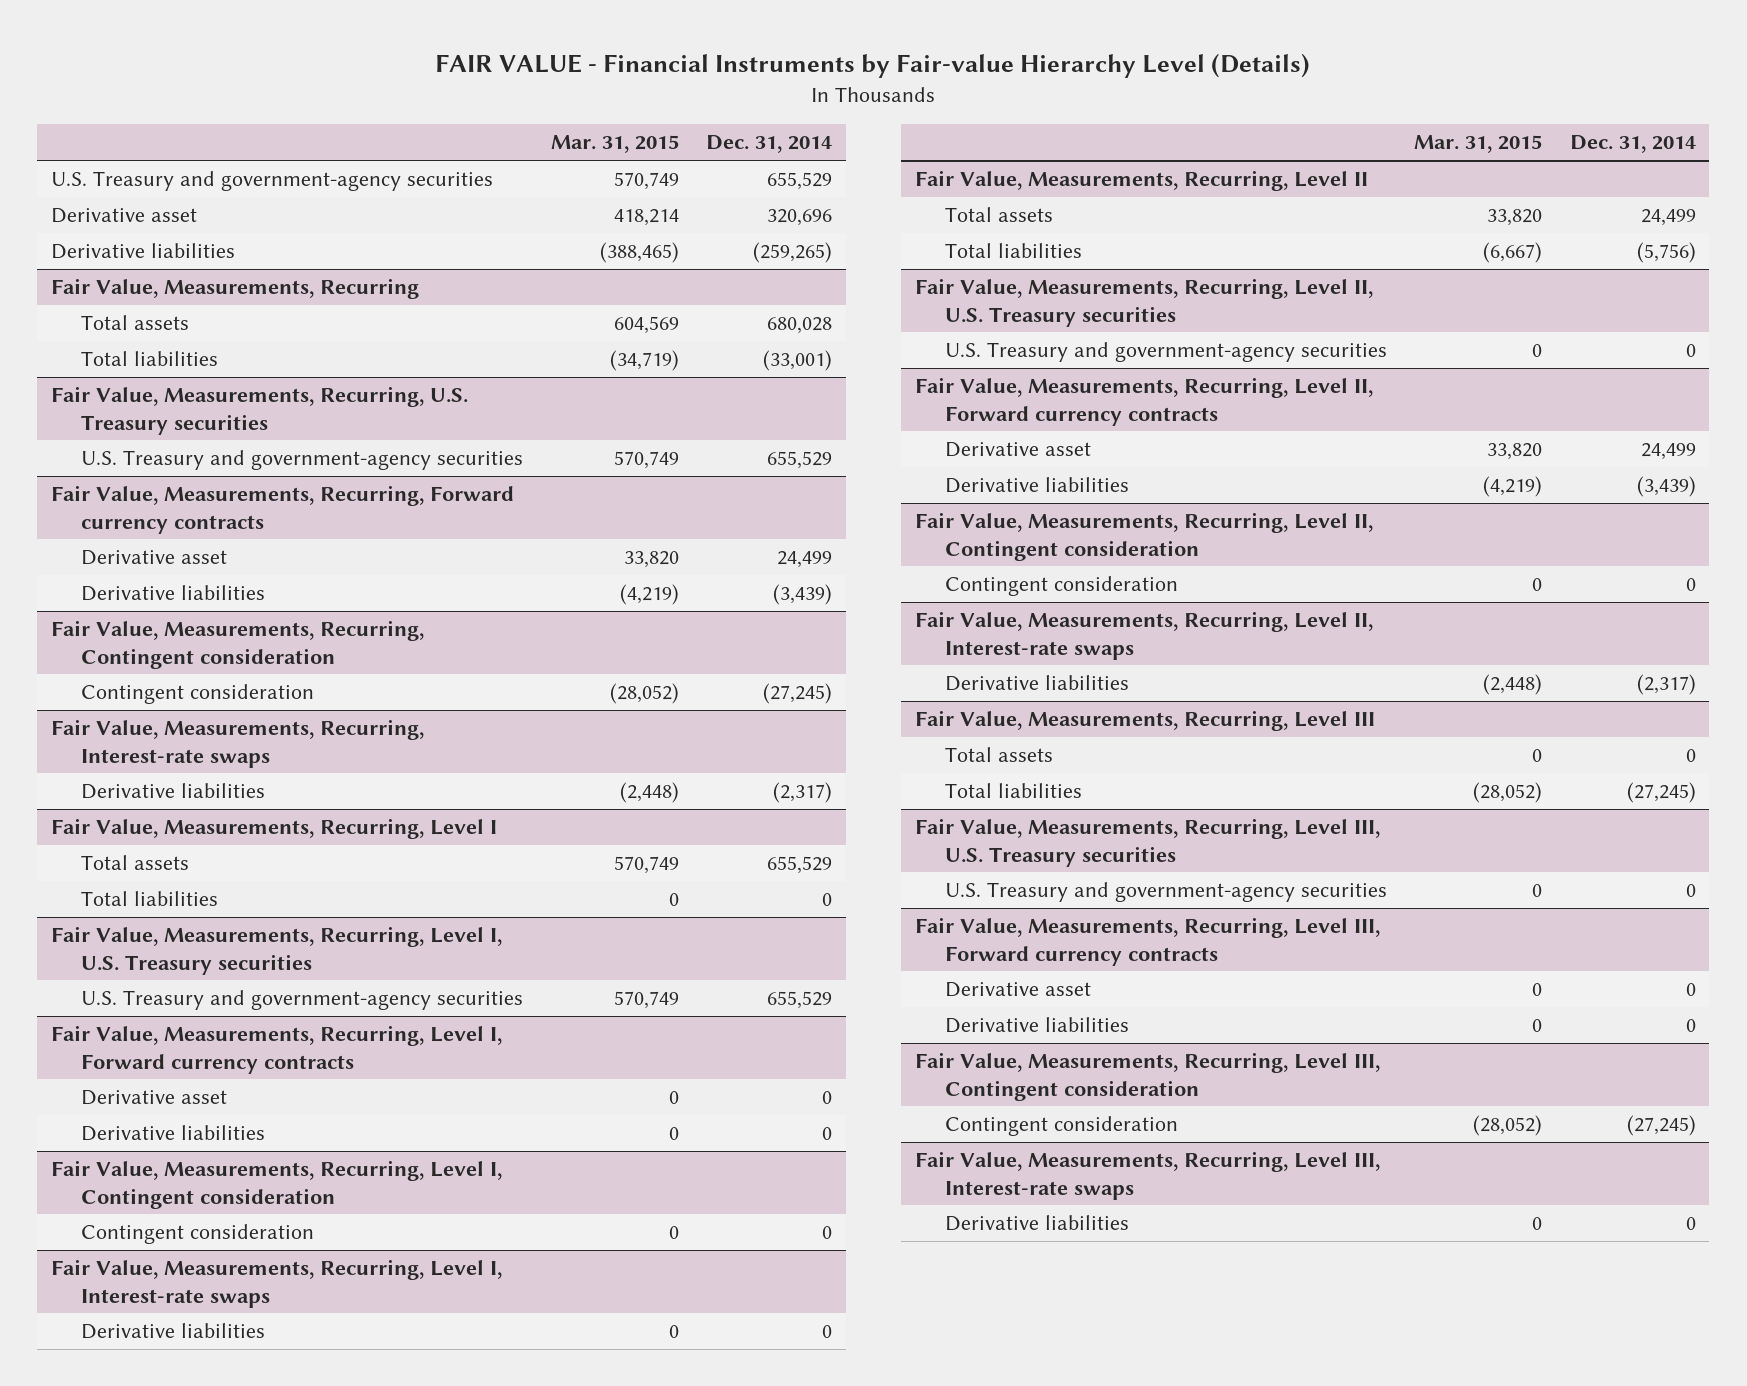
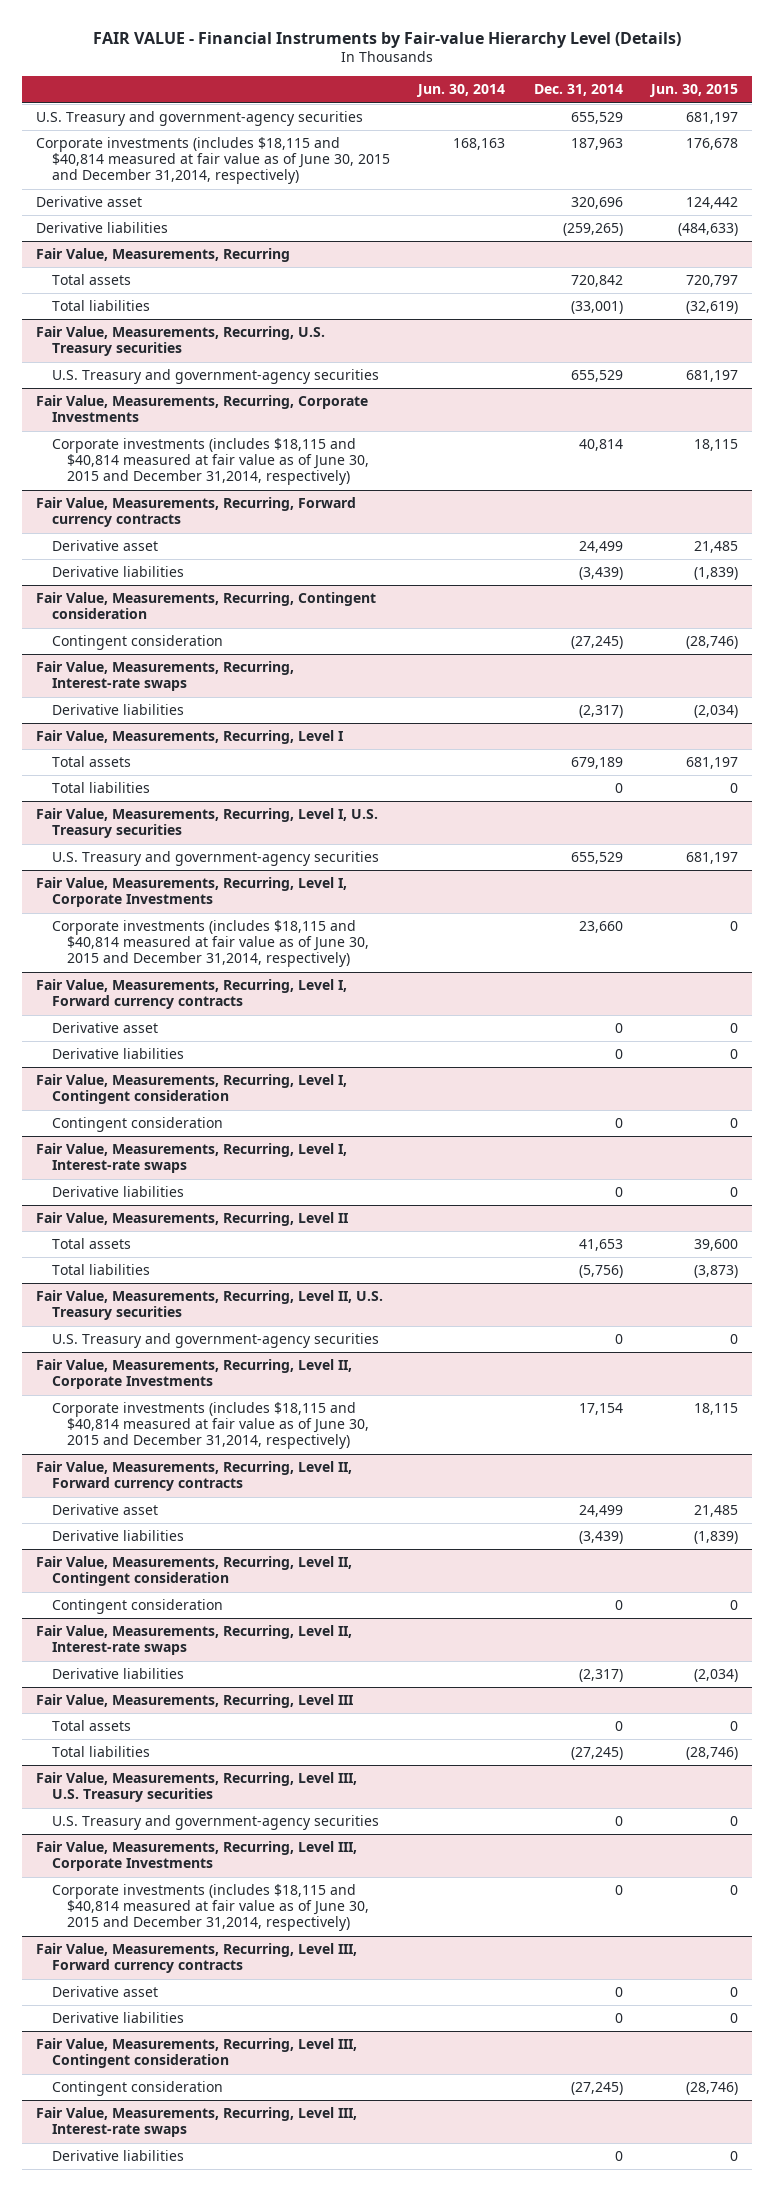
[550,135,679,154] Mar. 31, 2015 -> none
none -> [416,84,506,98] Jun. 30, 2014
none -> [649,84,739,98] Jun. 30, 2015
none -> [36,137,390,185] Corporate investments (includes $18,115 and $40,814 measured at fair value as of June 30, 2015 and December 31,2014, respectively)
[766,317,832,335] 680,028 -> [570,275,623,288] 720,842
none -> [36,395,369,423] Fair Value, Measurements, Recurring, Corporate Investments
none -> [51,438,369,486] Corporate investments (includes $18,115 and $40,814 measured at fair value as of June 30, 2015 and December 31,2014, respectively)
[766,856,832,875] 655,529 -> [570,757,623,770] 679,189
none -> [36,877,348,908] Fair Value, Measurements, Recurring, Level I, Corporate Investments
none -> [51,920,369,968] Corporate investments (includes $18,115 and $40,814 measured at fair value as of June 30, 2015 and December 31,2014, respectively)
[1640,209,1696,227] 24,499 -> [578,1239,623,1252] 41,653
none -> [36,1359,353,1390] Fair Value, Measurements, Recurring, Level II, Corporate Investments
none -> [51,1402,369,1450] Corporate investments (includes $18,115 and $40,814 measured at fair value as of June 30, 2015 and December 31,2014, respectively)
none -> [36,1841,358,1872] Fair Value, Measurements, Recurring, Level III, Corporate Investments
none -> [51,1884,369,1932] Corporate investments (includes $18,115 and $40,814 measured at fair value as of June 30, 2015 and December 31,2014, respectively)

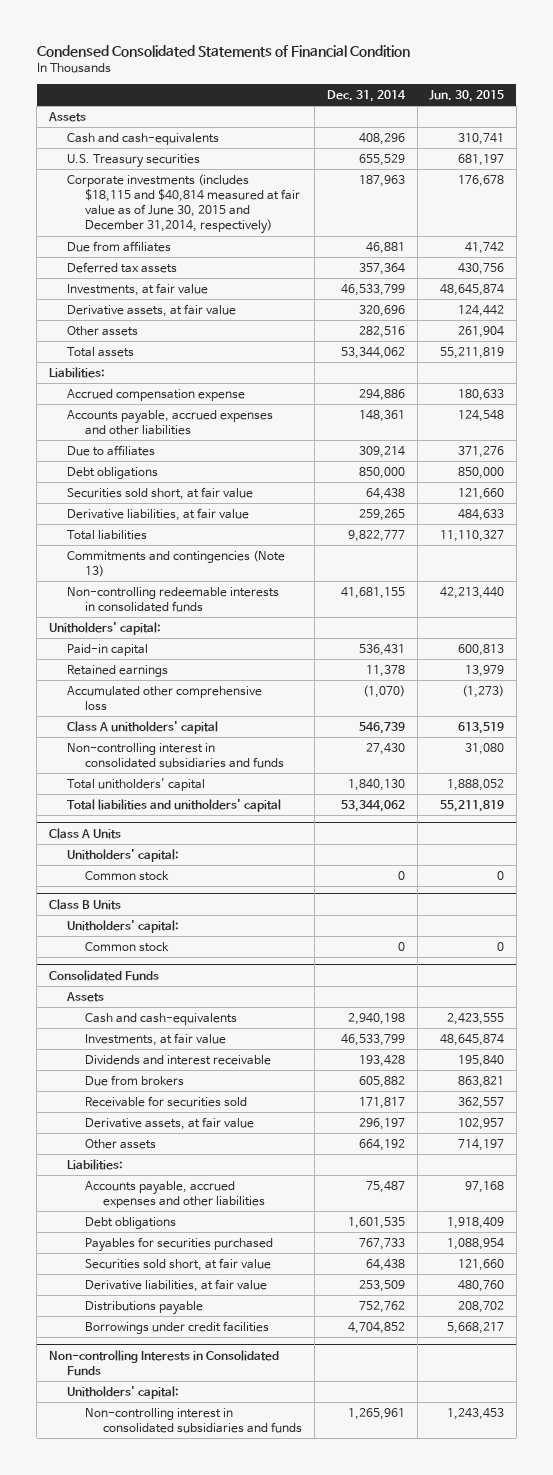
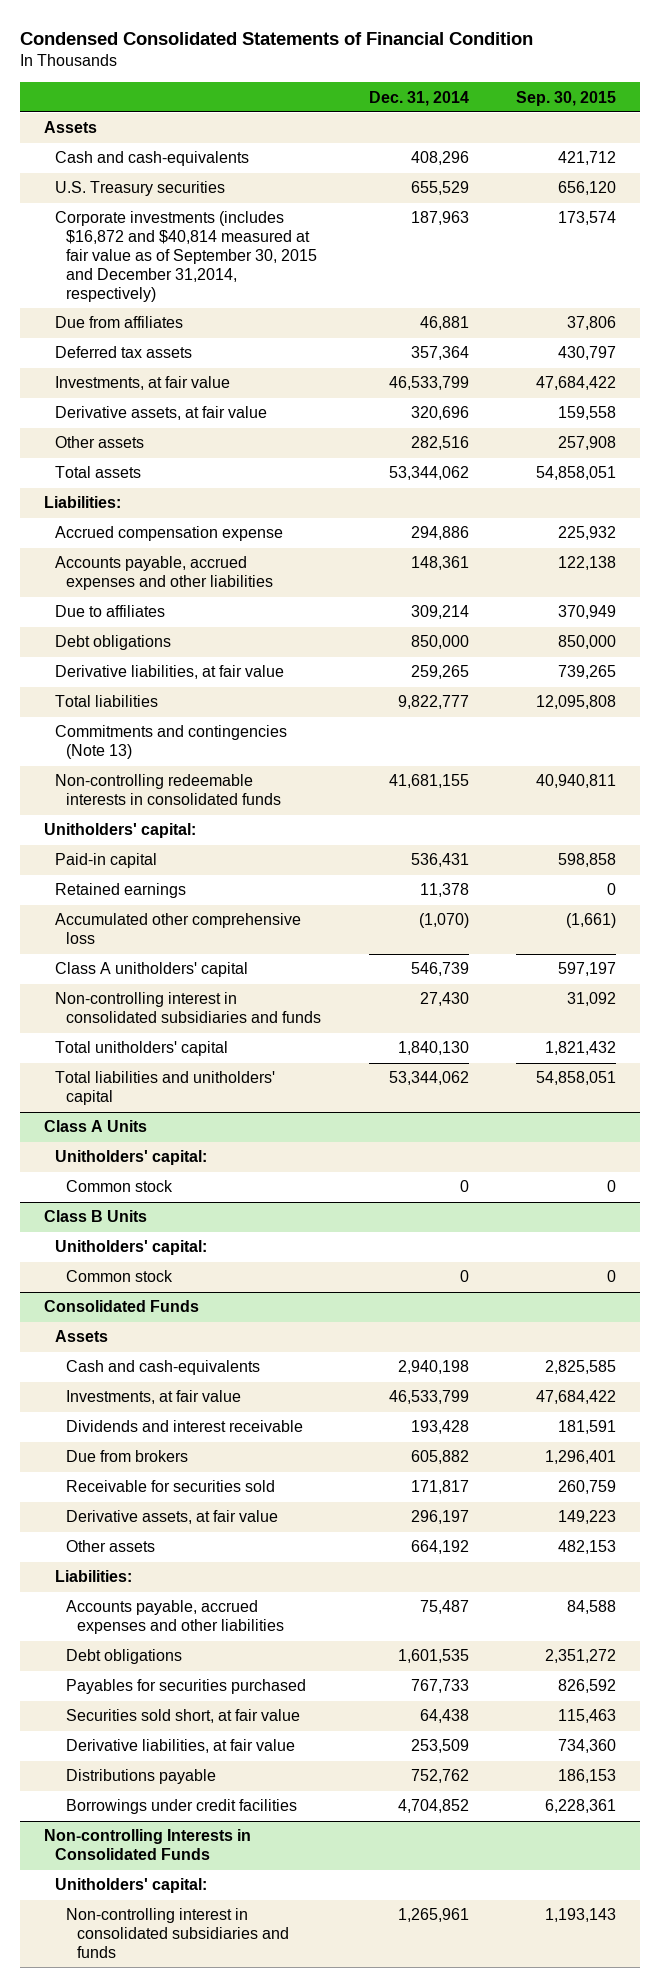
[429,89,505,102] Jun. 30, 2015 -> none
none -> [515,90,616,106] Sep. 30, 2015
[67,173,301,235] Corporate investments (includes $18,115 and $40,814 measured at fair value as of June 30, 2015 and December 31,2014, respectively) -> [55,211,318,303] Corporate investments (includes $16,872 and $40,814 measured at fair value as of September 30, 2015 and December 31,2014, respectively)
[67,486,254,500] Securities sold short, at fair value -> none

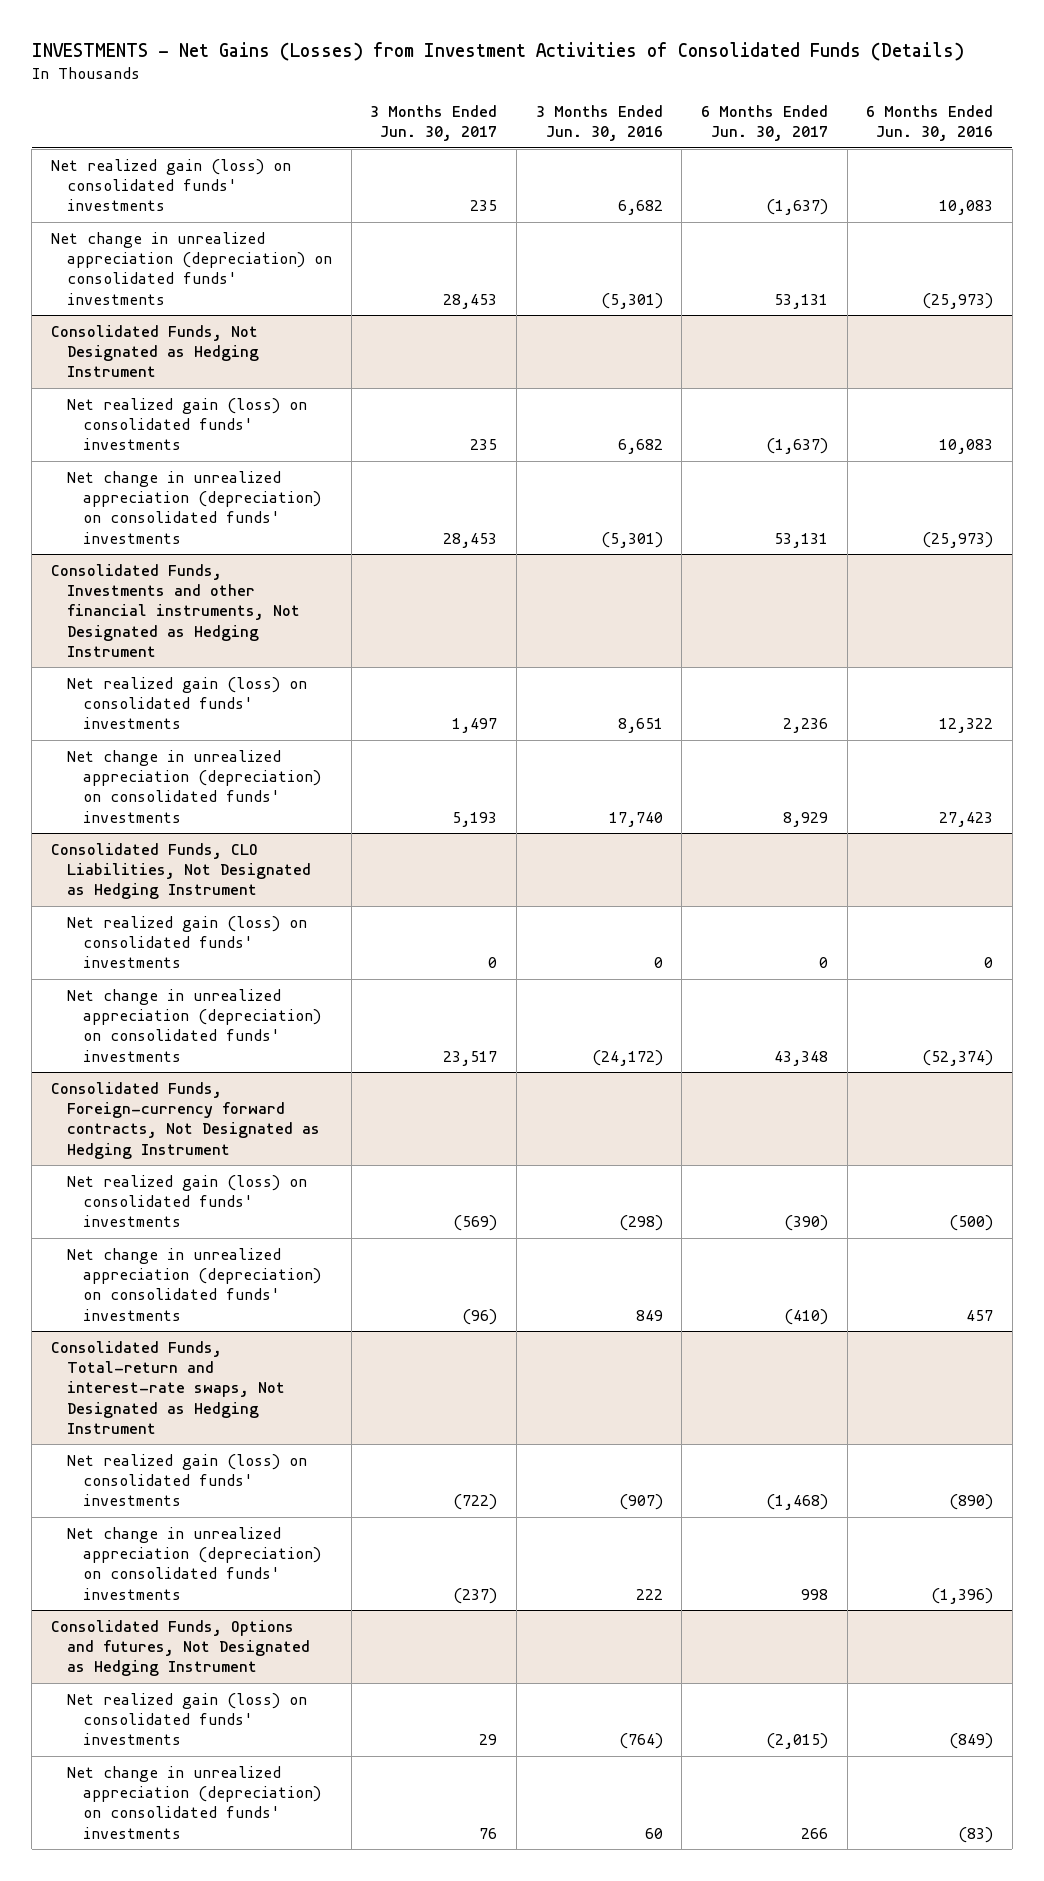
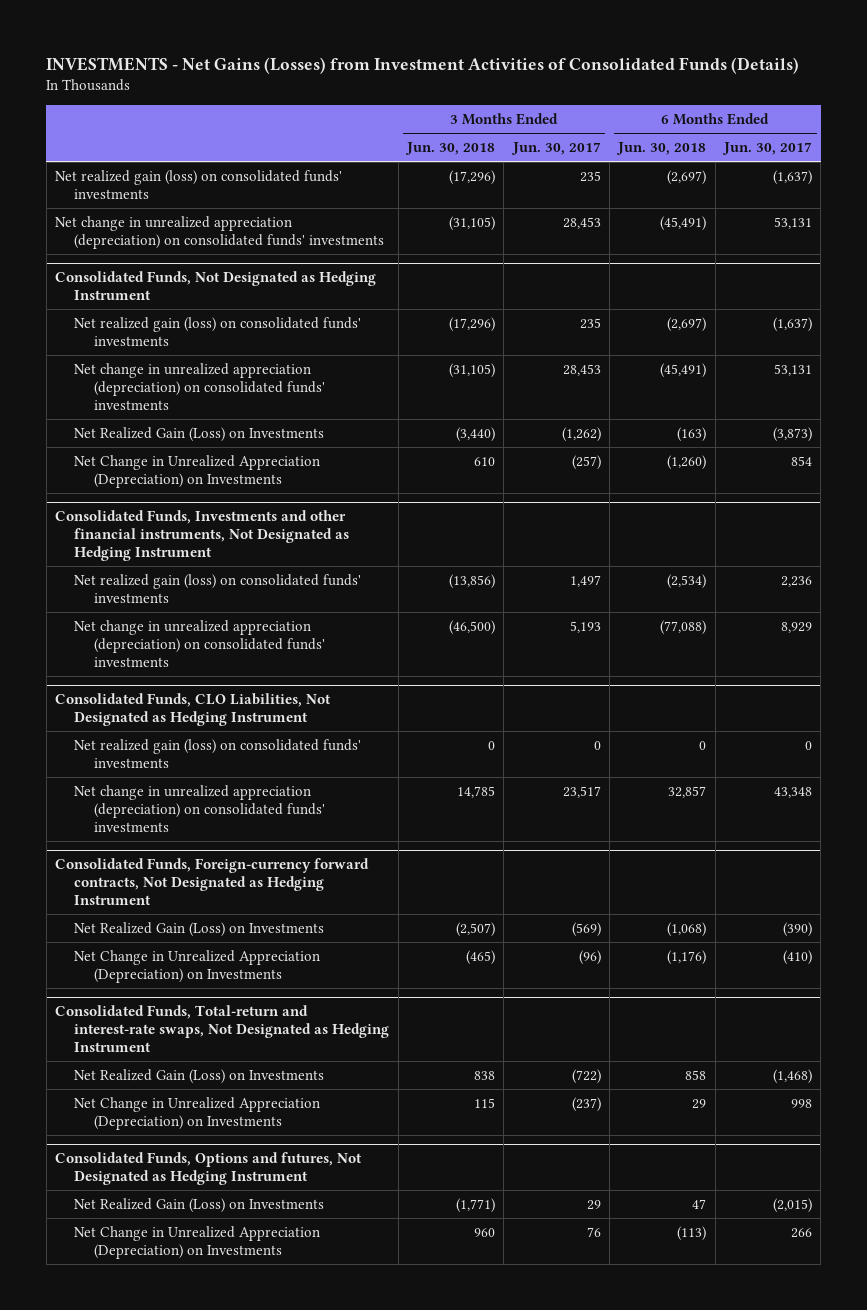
[535,104,663,142] 3 Months Ended Jun. 30, 2016 -> none
[866,104,994,142] 6 Months Ended Jun. 30, 2016 -> none
none -> [405,142,496,156] Jun. 30, 2018
none -> [616,142,707,156] Jun. 30, 2018
none -> [74,426,325,442] Net Realized Gain (Loss) on Investments
none -> [74,454,321,489] Net Change in Unrealized Appreciation (Depreciation) on Investments
[67,1174,308,1228] Net realized gain (loss) on consolidated funds' investments -> [74,921,325,937] Net Realized Gain (Loss) on Investments
[67,1247,322,1321] Net change in unrealized appreciation (depreciation) on consolidated funds' investments -> [74,949,321,984] Net Change in Unrealized Appreciation (Depreciation) on Investments
[67,1453,308,1507] Net realized gain (loss) on consolidated funds' investments -> [74,1068,325,1084] Net Realized Gain (Loss) on Investments
[67,1526,322,1600] Net change in unrealized appreciation (depreciation) on consolidated funds' investments -> [74,1096,321,1131] Net Change in Unrealized Appreciation (Depreciation) on Investments
[67,1692,308,1746] Net realized gain (loss) on consolidated funds' investments -> [74,1197,325,1213] Net Realized Gain (Loss) on Investments
[67,1765,322,1839] Net change in unrealized appreciation (depreciation) on consolidated funds' investments -> [74,1225,321,1260] Net Change in Unrealized Appreciation (Depreciation) on Investments

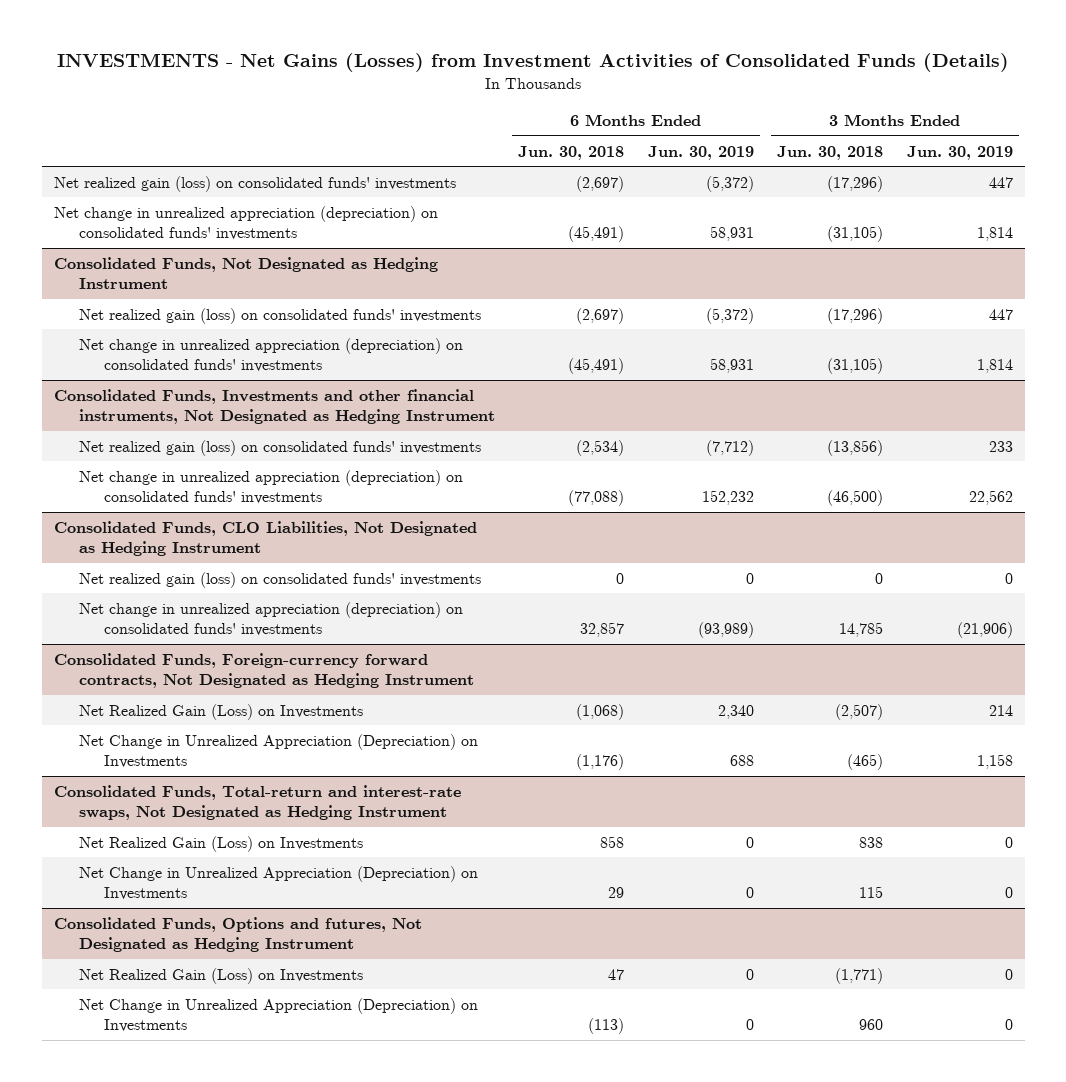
[510,142,601,156] Jun. 30, 2017 -> none
[722,142,813,156] Jun. 30, 2017 -> none
none -> [647,145,754,160] Jun. 30, 2019
none -> [906,145,1013,160] Jun. 30, 2019
[74,426,325,442] Net Realized Gain (Loss) on Investments -> none
[74,454,321,489] Net Change in Unrealized Appreciation (Depreciation) on Investments -> none

